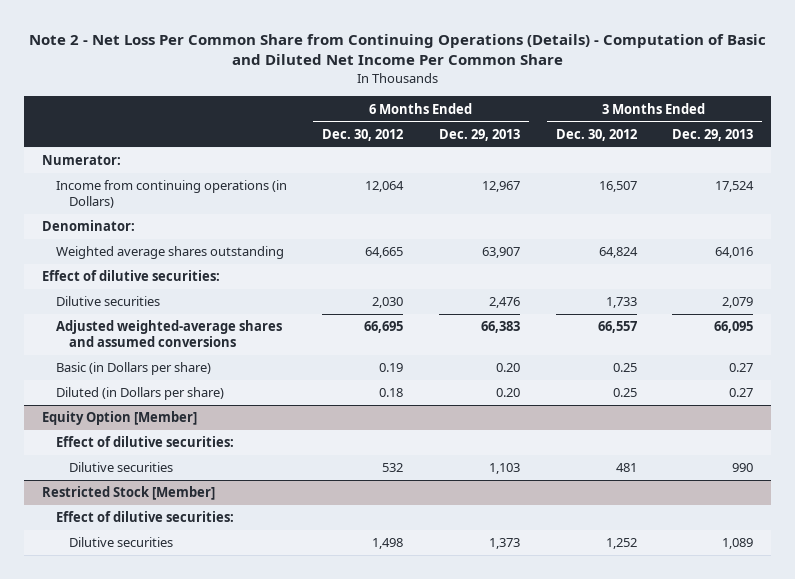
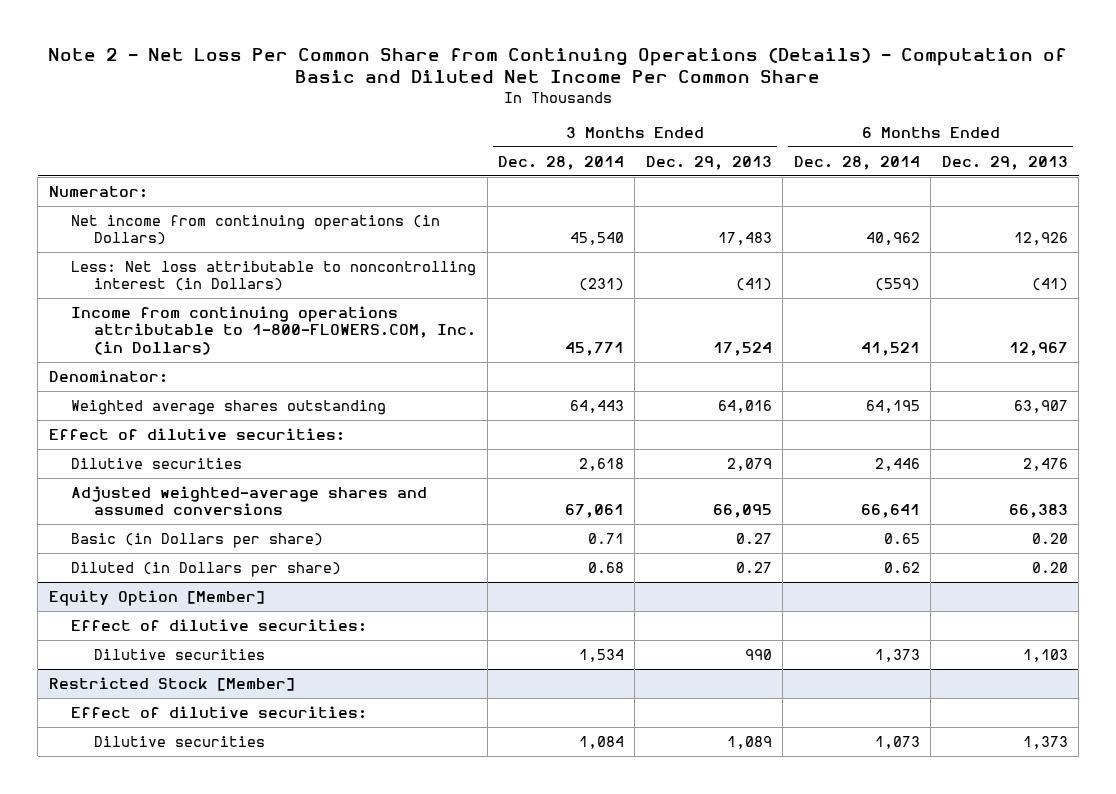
[322,128,404,141] Dec. 30, 2012 -> none
[555,128,637,141] Dec. 30, 2012 -> none
none -> [498,155,625,170] Dec. 28, 2014
none -> [793,155,920,170] Dec. 28, 2014
none -> [71,215,441,246] Net income from continuing operations (in Dollars)
none -> [71,261,477,292] Less: Net loss attributable to noncontrolling interest (in Dollars)
[55,180,287,209] Income from continuing operations (in Dollars) -> [71,306,476,355] Income from continuing operations attributable to 1-800-FLOWERS.COM, Inc. (in Dollars)

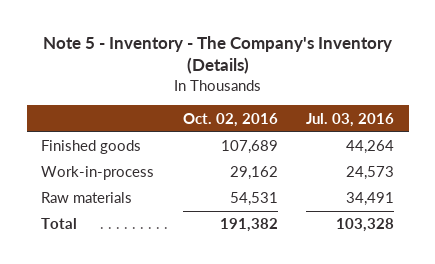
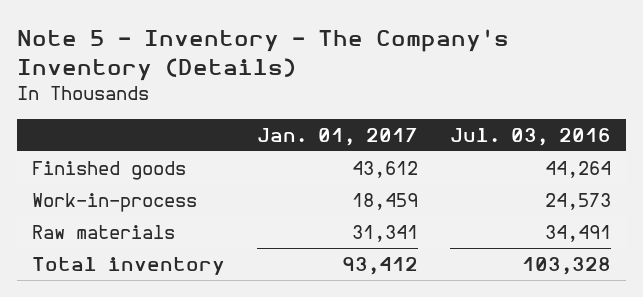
[182,112,278,127] Oct. 02, 2016 -> none
none -> [256,127,418,146] Jan. 01, 2017
[40,218,77,230] Total -> [32,257,226,276] Total inventory

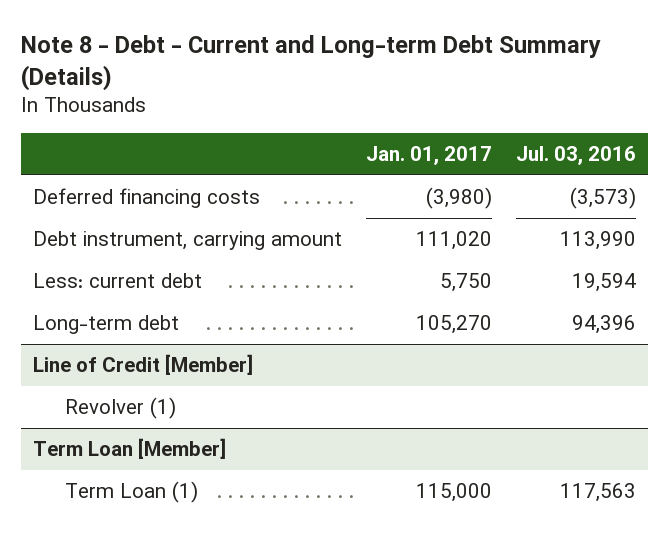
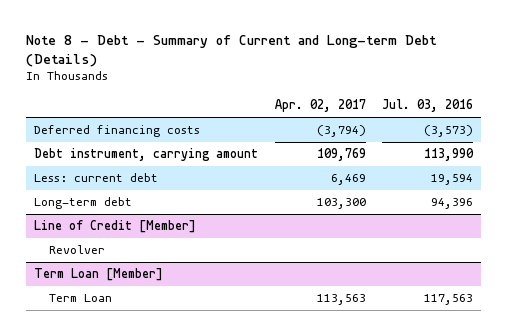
[20,34,601,91] Note 8 - Debt - Current and Long-term Debt Summary (Details) -> [25,34,437,67] Note 8 - Debt - Summary of Current and Long-term Debt (Details)
[365,146,492,166] Jan. 01, 2017 -> none
none -> [274,99,366,113] Apr. 02, 2017
[65,397,177,420] Revolver (1) -> [48,245,105,255] Revolver
[65,481,199,504] Term Loan (1) -> [48,294,112,303] Term Loan

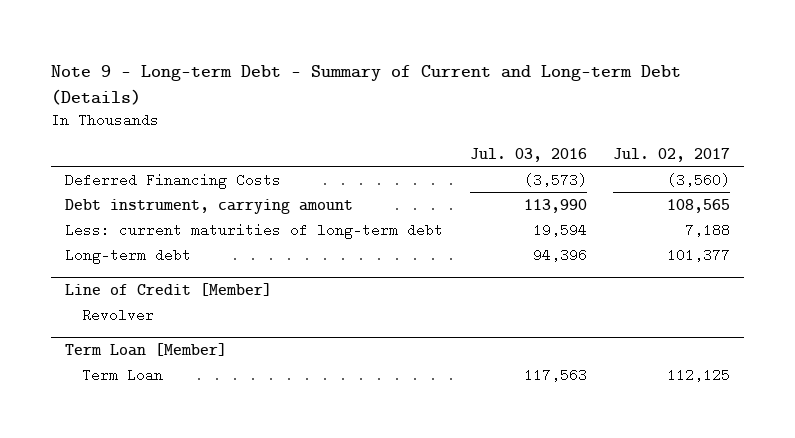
[25,34,437,67] Note 8 - Debt - Summary of Current and Long-term Debt (Details) -> [51,64,682,105] Note 9 - Long-term Debt - Summary of Current and Long-term Debt (Details)
[274,99,366,113] Apr. 02, 2017 -> none
none -> [613,147,731,162] Jul. 02, 2017
[34,125,201,138] Deferred financing costs -> [64,172,281,189] Deferred Financing Costs
[34,173,159,183] Less: current debt -> [64,222,443,239] Less: current maturities of long-term debt

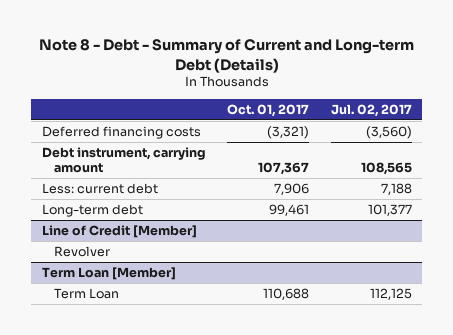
[51,64,682,105] Note 9 - Long-term Debt - Summary of Current and Long-term Debt (Details) -> [38,39,414,73] Note 8 - Debt - Summary of Current and Long-term Debt (Details)
[469,147,587,162] Jul. 03, 2016 -> none
none -> [227,103,310,117] Oct. 01, 2017
[64,172,281,189] Deferred Financing Costs -> [41,126,201,140] Deferred financing costs
[64,222,443,239] Less: current maturities of long-term debt -> [41,183,158,195] Less: current debt

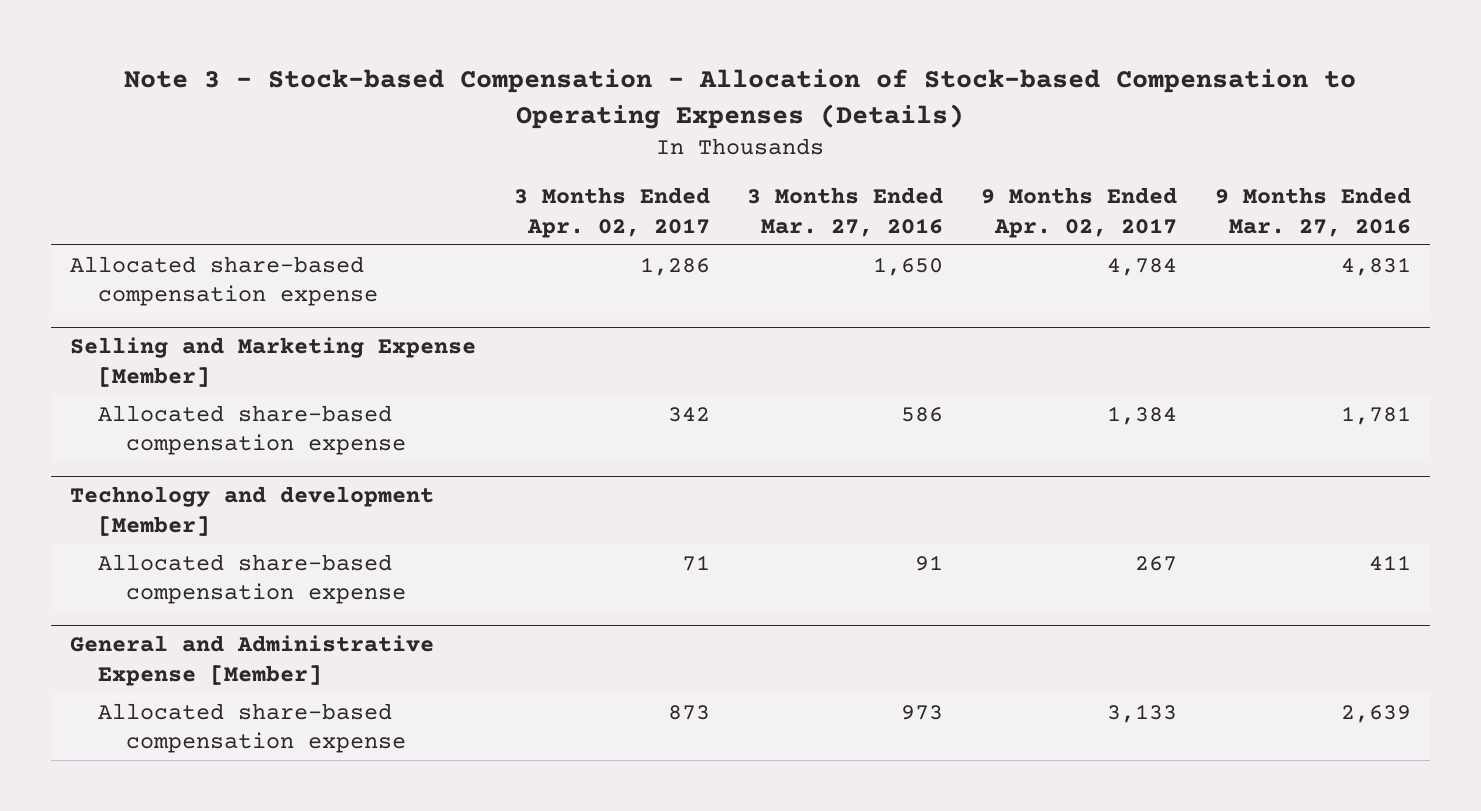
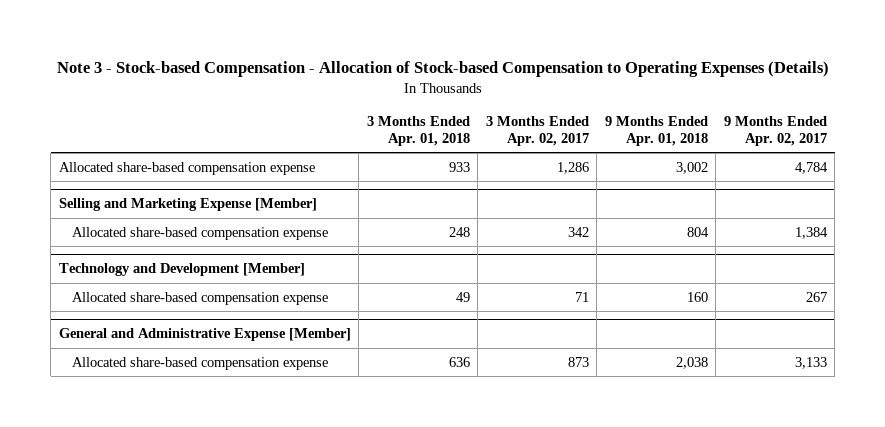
[747,187,944,237] 3 Months Ended Mar. 27, 2016 -> none
[1215,187,1412,237] 9 Months Ended Mar. 27, 2016 -> none
none -> [366,116,470,147] 3 Months Ended Apr. 01, 2018
none -> [604,116,708,147] 9 Months Ended Apr. 01, 2018
[69,486,434,536] Technology and development [Member] -> [58,263,305,277] Technology and Development [Member]

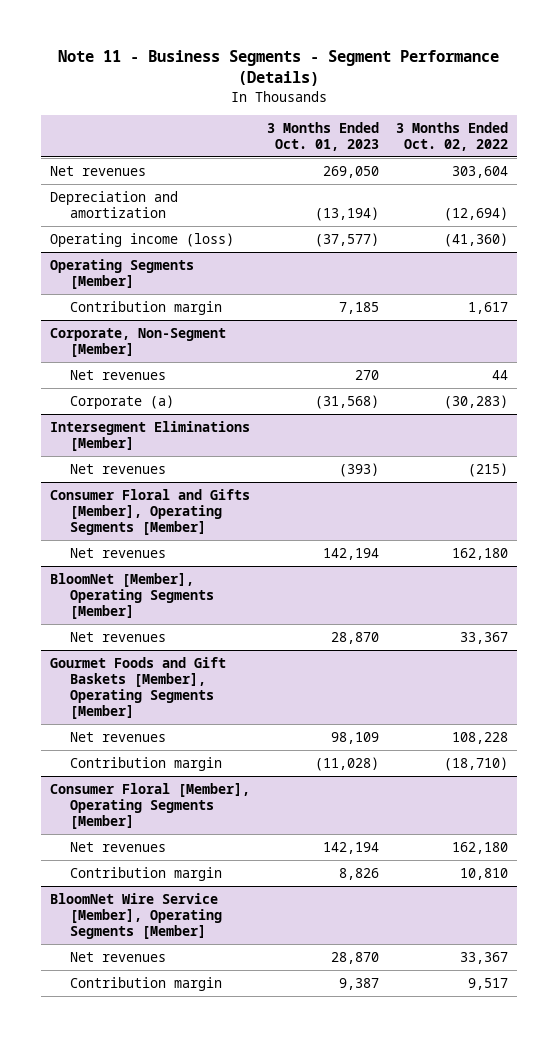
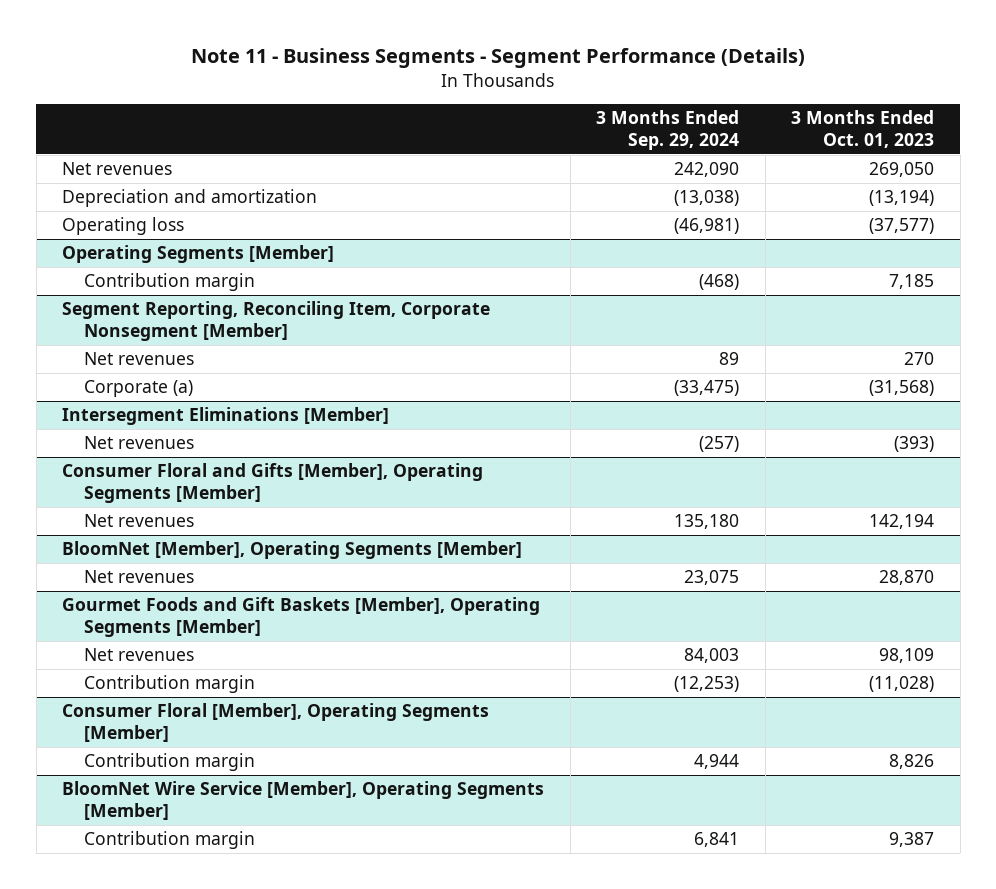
[396,121,509,151] 3 Months Ended Oct. 02, 2022 -> none
none -> [596,110,740,150] 3 Months Ended Sep. 29, 2024
[49,232,234,247] Operating income (loss) -> [62,217,185,236] Operating loss
[49,327,226,357] Corporate, Non-Segment [Member] -> [62,301,491,341] Segment Reporting, Reconciling Item, Corporate Nonsegment [Member]
[70,841,167,852] Net revenues -> none
[70,951,167,962] Net revenues -> none

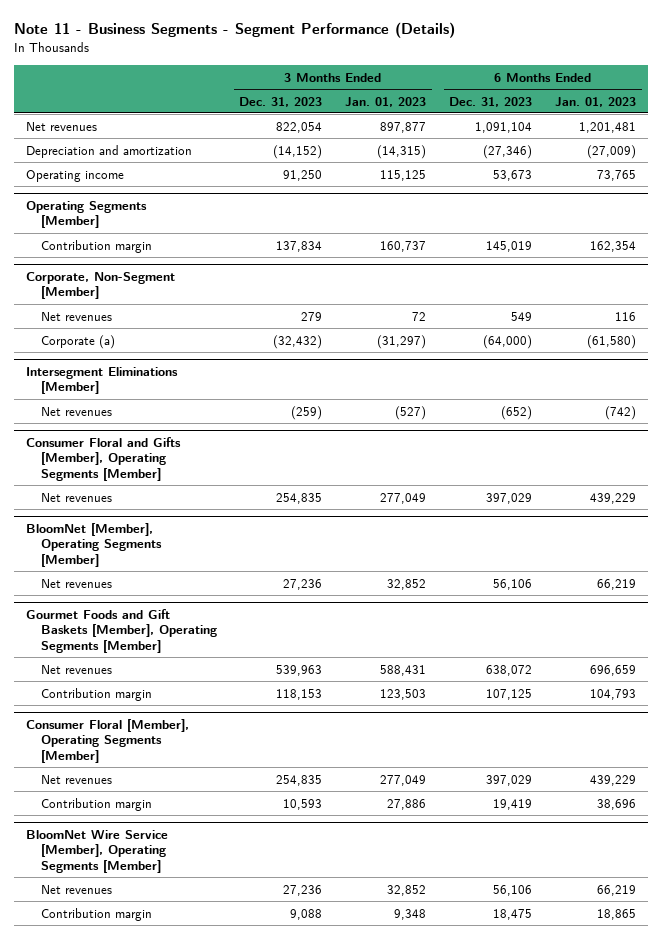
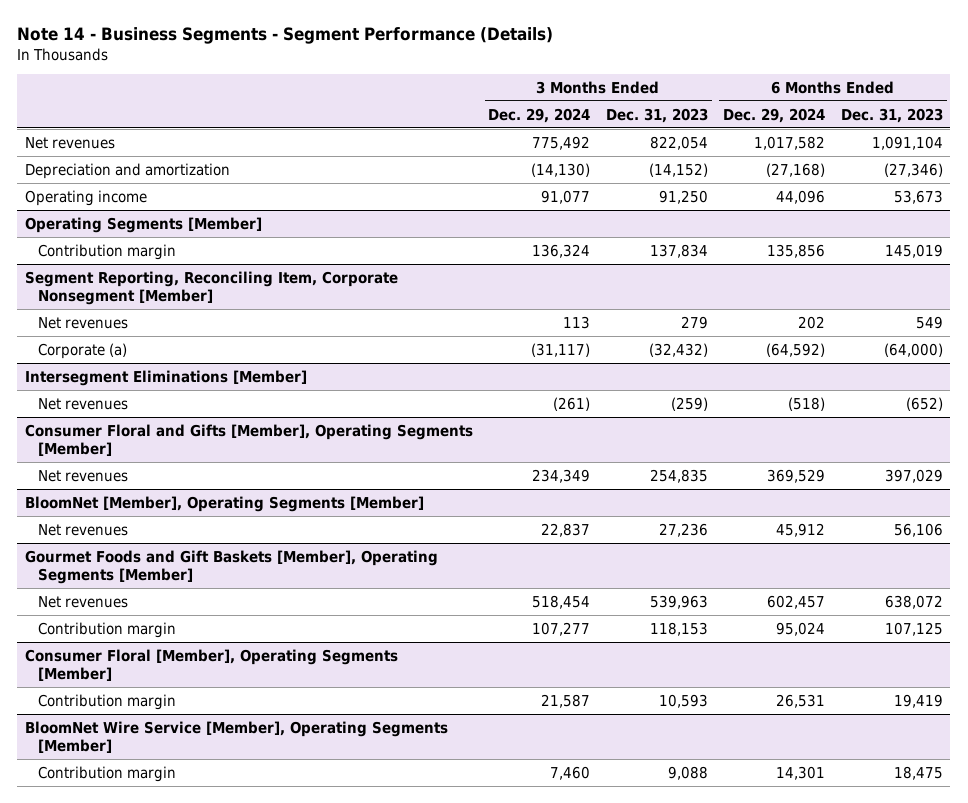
[14,22,456,39] Note 11 - Business Segments - Segment Performance (Details) -> [17,26,554,44] Note 14 - Business Segments - Segment Performance (Details)
[345,96,427,107] Jan. 01, 2023 -> none
[555,96,637,107] Jan. 01, 2023 -> none
none -> [488,107,591,123] Dec. 29, 2024
none -> [723,107,826,123] Dec. 29, 2024
[25,272,175,300] Corporate, Non-Segment [Member] -> [24,270,398,306] Segment Reporting, Reconciling Item, Corporate Nonsegment [Member]
[40,774,112,784] Net revenues -> none
[40,884,112,894] Net revenues -> none

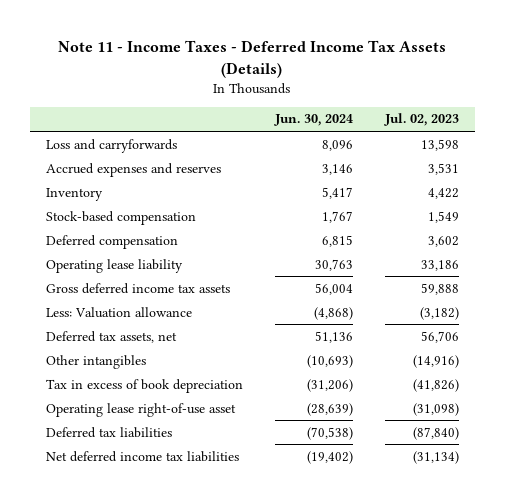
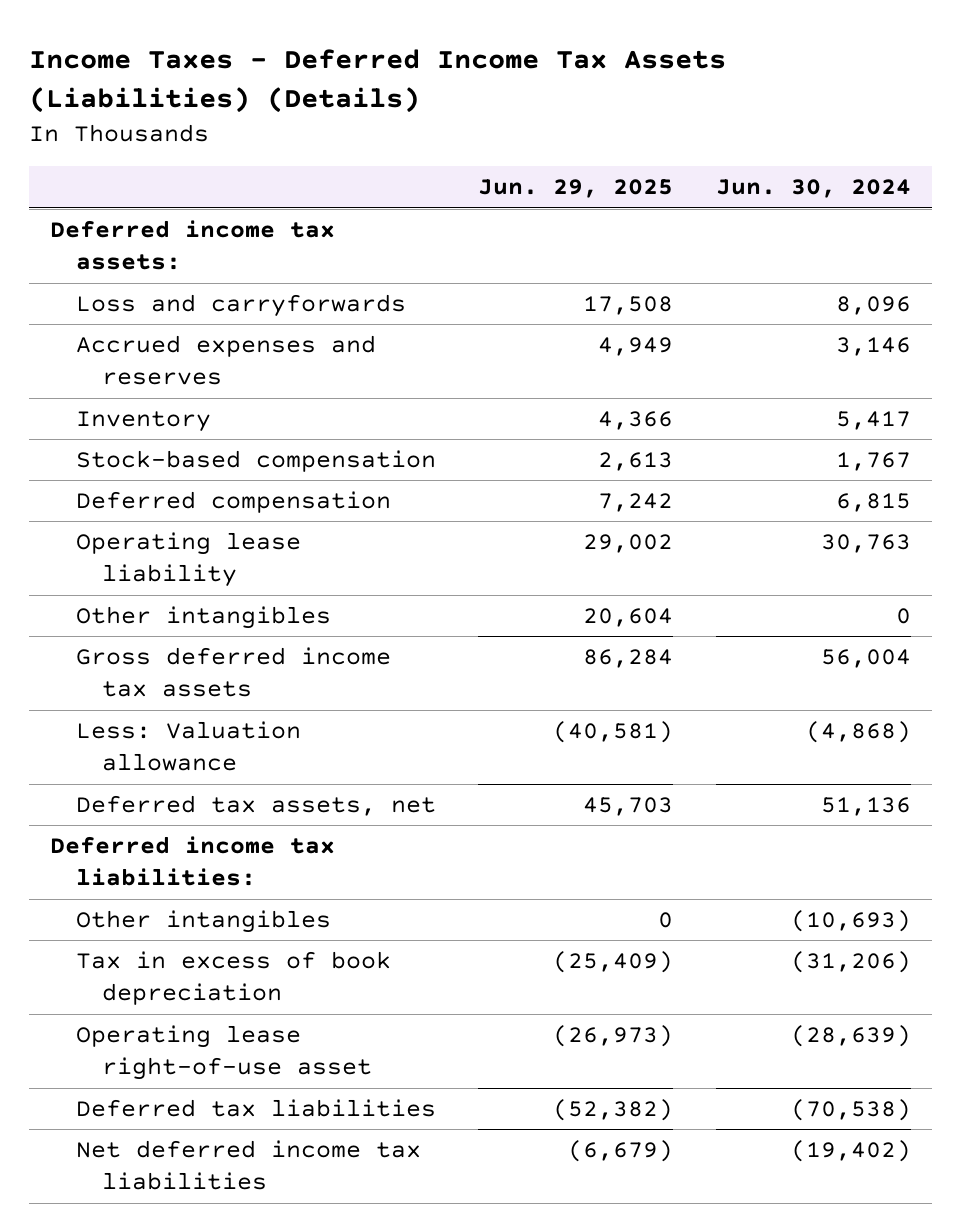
[58,39,447,78] Note 11 - Income Taxes - Deferred Income Tax Assets (Details) -> [28,48,726,114] Income Taxes - Deferred Income Tax Assets (Liabilities) (Details)
[383,113,459,127] Jul. 02, 2023 -> none
none -> [478,179,674,199] Jun. 29, 2025
none -> [50,220,336,271] Deferred income tax assets:
none -> [76,606,332,630] Other intangibles
none -> [50,836,336,887] Deferred income tax liabilities:

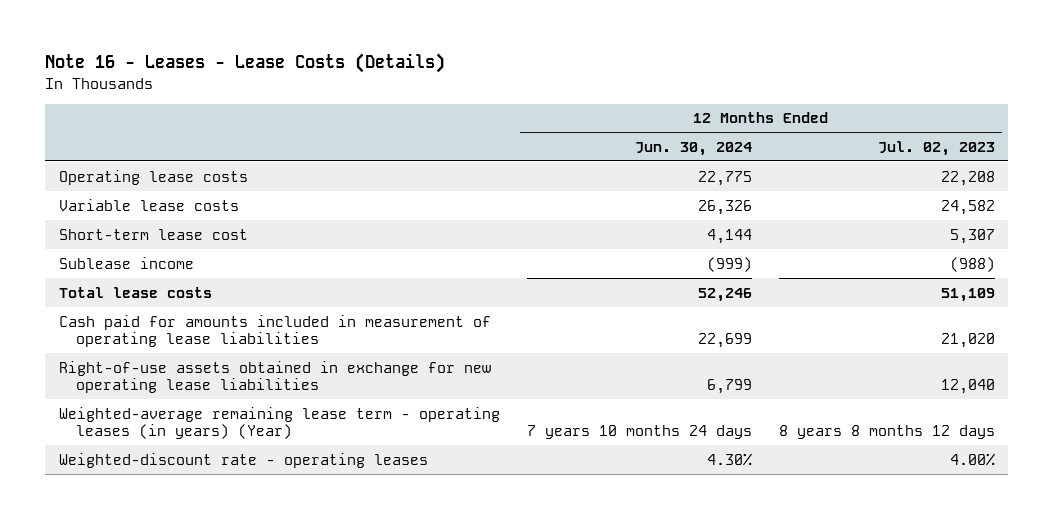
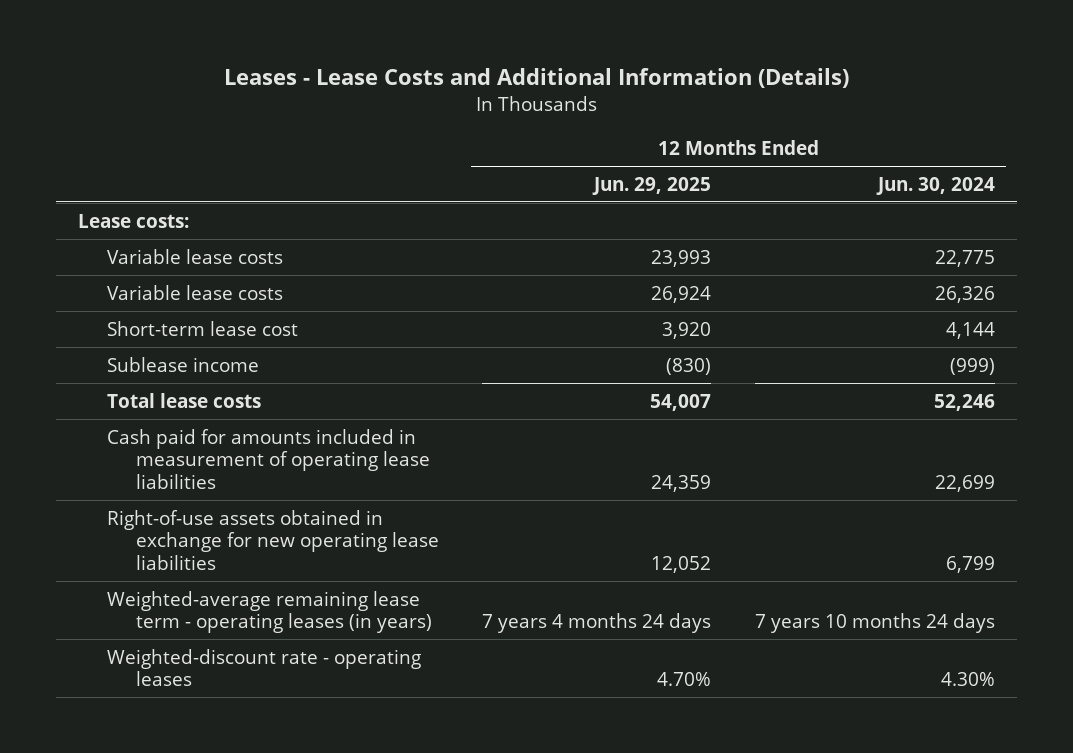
[45,53,446,74] Note 16 - Leases - Lease Costs (Details) -> [223,68,849,89] Leases - Lease Costs and Additional Information (Details)
[877,140,995,156] Jul. 02, 2023 -> none
none -> [592,176,712,195] Jun. 29, 2025
none -> [77,213,189,228] Lease costs:
[58,169,248,185] Operating lease costs -> [106,248,283,264] Variable lease costs
[58,406,500,440] Weighted-average remaining lease term - operating leases (in years) (Year) -> [106,590,432,634] Weighted-average remaining lease term - operating leases (in years)

